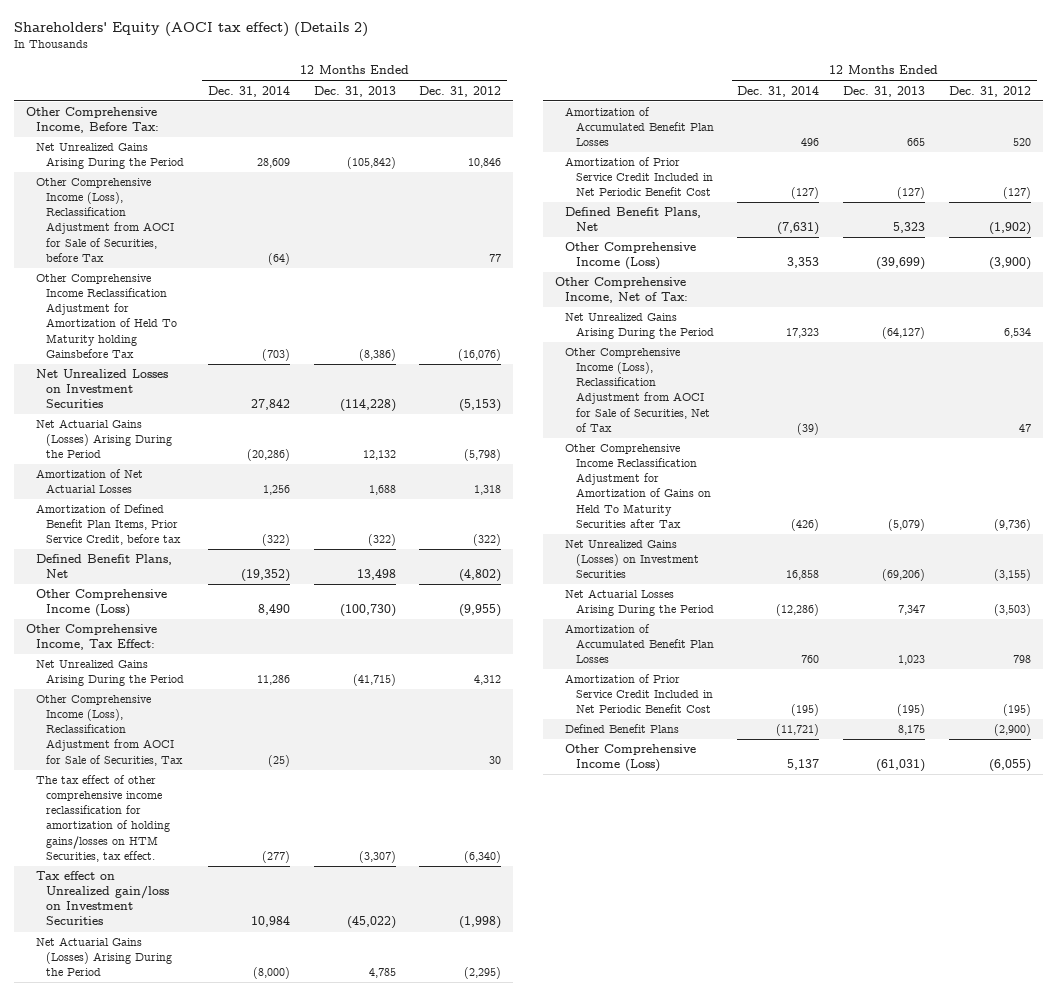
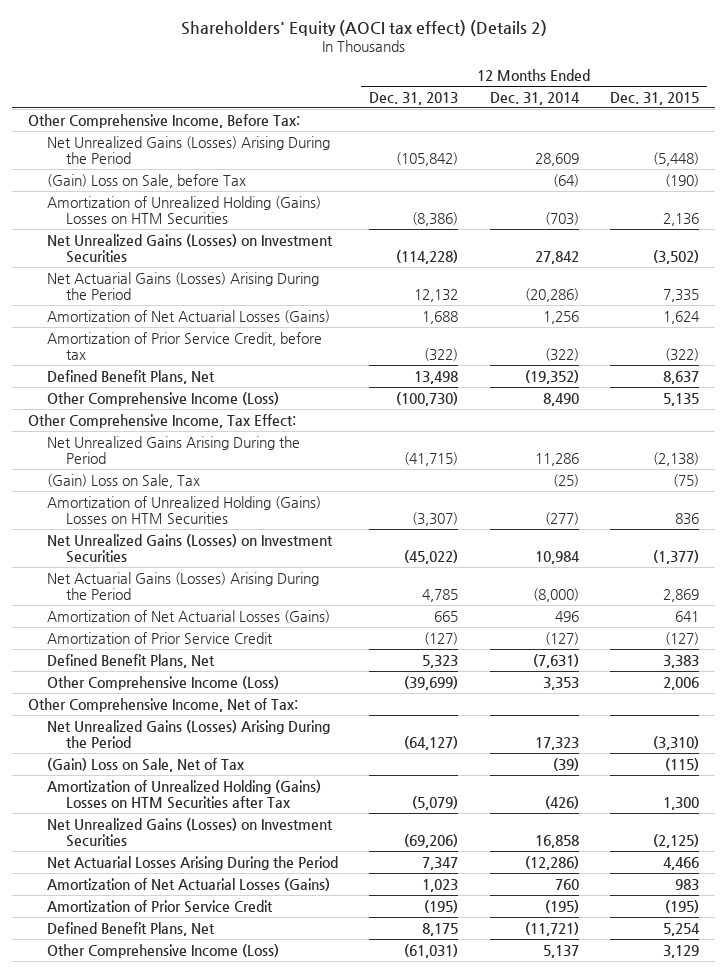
[419,85,502,97] Dec. 31, 2012 -> none
none -> [610,91,700,105] Dec. 31, 2015
[36,143,185,170] Net Unrealized Gains Arising During the Period -> [46,135,330,165] Net Unrealized Gains (Losses) Arising During the Period
[36,178,175,262] Other Comprehensive Income (Loss), Reclassification Adjustment from AOCI for Sale of Securities, before Tax -> [46,173,246,188] (Gain) Loss on Sale, before Tax
[36,274,178,358] Other Comprehensive Income Reclassification Adjustment for Amortization of Held To Maturity holding Gainsbefore Tax -> [46,195,321,225] Amortization of Unrealized Holding (Gains) Losses on HTM Securities
[36,369,169,409] Net Unrealized Losses on Investment Securities -> [46,233,333,264] Net Unrealized Gains (Losses) on Investment Securities
[36,469,144,494] Amortization of Net Actuarial Losses -> [46,309,330,323] Amortization of Net Actuarial Losses (Gains)
[36,504,182,546] Amortization of Defined Benefit Plan Items, Prior Service Credit, before tax -> [46,331,322,361] Amortization of Prior Service Credit, before tax
[36,695,184,766] Other Comprehensive Income (Loss), Reclassification Adjustment from AOCI for Sale of Securities, Tax -> [46,473,200,488] (Gain) Loss on Sale, Tax
[36,775,171,862] The tax effect of other comprehensive income reclassification for amortization of holding gains/losses on HTM Securities, tax effect. -> [46,495,321,525] Amortization of Unrealized Holding (Gains) Losses on HTM Securities
[36,871,170,926] Tax effect on Unrealized gain/loss on Investment Securities -> [46,533,333,564] Net Unrealized Gains (Losses) on Investment Securities
[565,107,714,147] Amortization of Accumulated Benefit Plan Losses -> [46,609,330,623] Amortization of Net Actuarial Losses (Gains)
[565,157,713,197] Amortization of Prior Service Credit Included in Net Periodic Benefit Cost -> [46,631,273,644] Amortization of Prior Service Credit
[565,313,714,340] Net Unrealized Gains Arising During the Period -> [46,719,330,749] Net Unrealized Gains (Losses) Arising During the Period
[565,348,710,432] Other Comprehensive Income (Loss), Reclassification Adjustment from AOCI for Sale of Securities, Net of Tax -> [46,757,245,772] (Gain) Loss on Sale, Net of Tax
[565,444,711,528] Other Comprehensive Income Reclassification Adjustment for Amortization of Gains on Held To Maturity Securities after Tax -> [46,779,321,810] Amortization of Unrealized Holding (Gains) Losses on HTM Securities after Tax
[565,624,714,664] Amortization of Accumulated Benefit Plan Losses -> [46,877,330,891] Amortization of Net Actuarial Losses (Gains)
[565,674,713,714] Amortization of Prior Service Credit Included in Net Periodic Benefit Cost -> [46,899,273,913] Amortization of Prior Service Credit
[565,724,680,734] Defined Benefit Plans -> [46,921,215,936] Defined Benefit Plans, Net

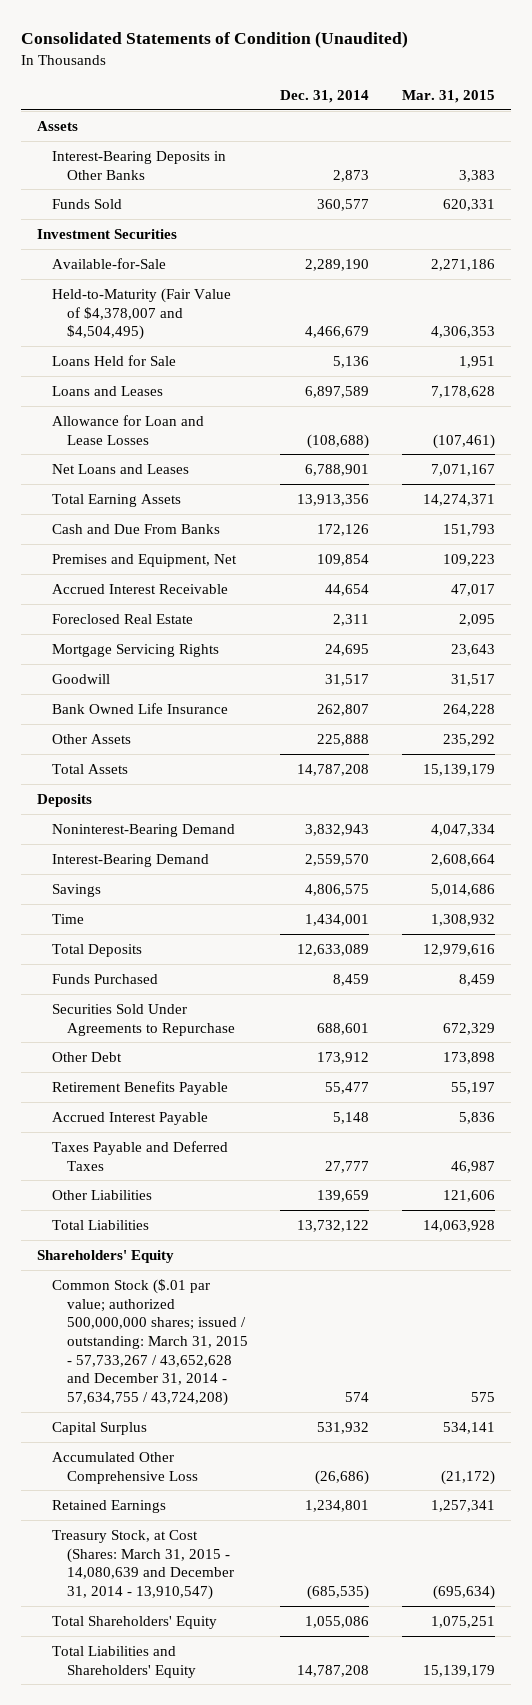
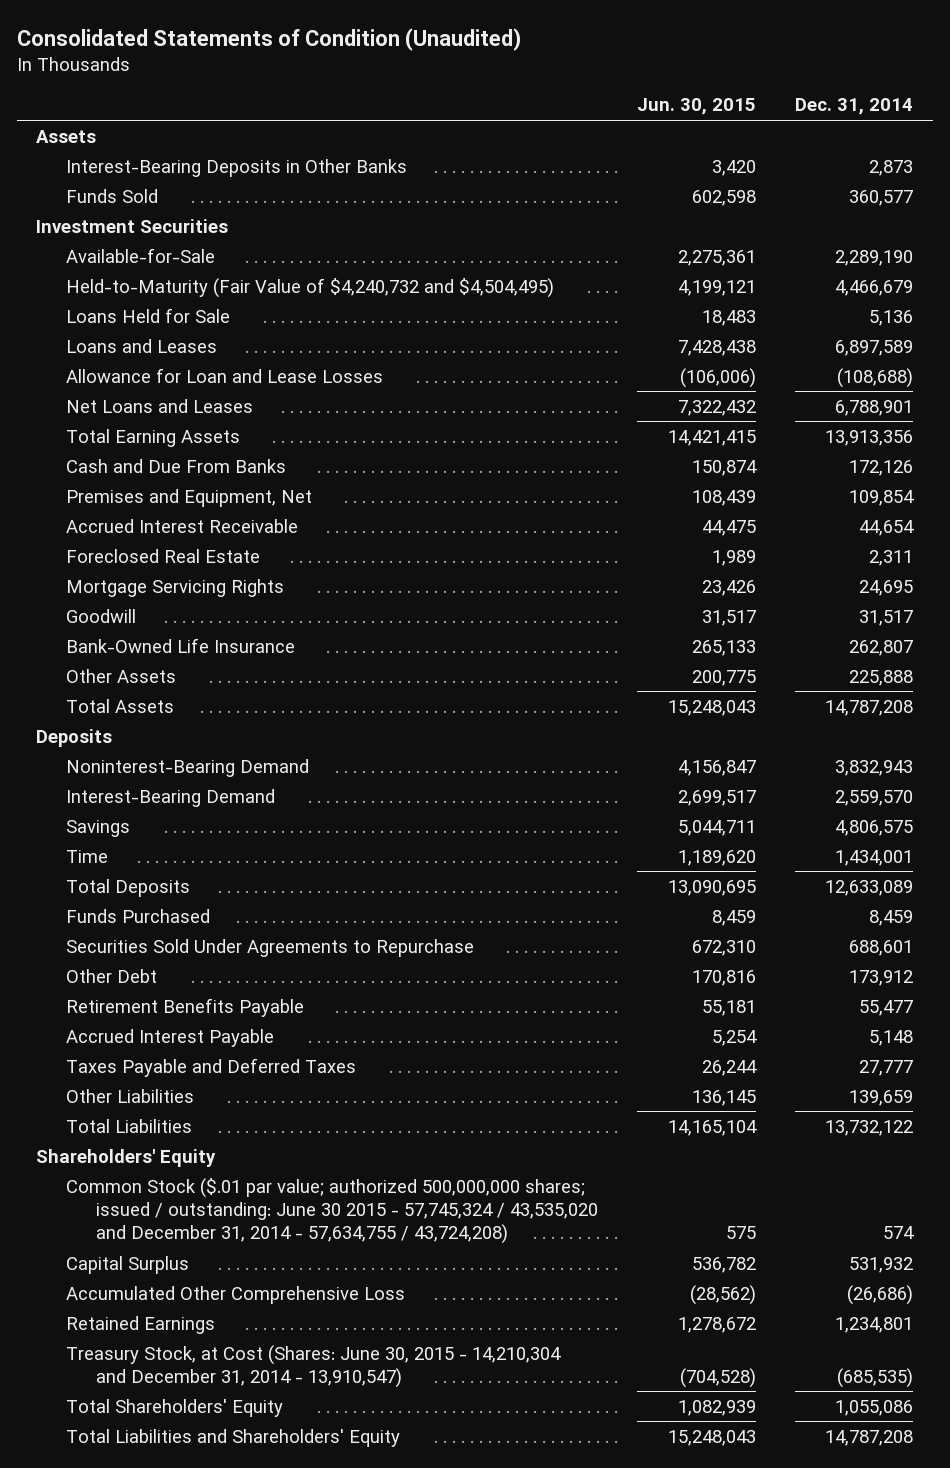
[401,89,495,103] Mar. 31, 2015 -> none
none -> [637,98,757,116] Jun. 30, 2015
[52,287,232,341] Held-to-Maturity (Fair Value of $4,378,007 and $4,504,495) -> [66,277,555,298] Held-to-Maturity (Fair Value of $4,240,732 and $4,504,495)
[52,702,229,714] Bank Owned Life Insurance -> [66,637,296,653] Bank-Owned Life Insurance
[52,1278,249,1407] Common Stock ($.01 par value; authorized 500,000,000 shares; issued / outstanding: March 31, 2015 - 57,733,267 / 43,652,628 and December 31, 2014 - 57,634,755 / 43,724,208) -> [66,1177,599,1245] Common Stock ($.01 par value; authorized 500,000,000 shares; issued / outstanding: June 30 2015 - 57,745,324 / 43,535,020 and December 31, 2014 - 57,634,755 / 43,724,208)
[52,1529,235,1600] Treasury Stock, at Cost (Shares: March 31, 2015 - 14,080,639 and December 31, 2014 - 13,910,547) -> [66,1344,562,1388] Treasury Stock, at Cost (Shares: June 30, 2015 - 14,210,304 and December 31, 2014 - 13,910,547)

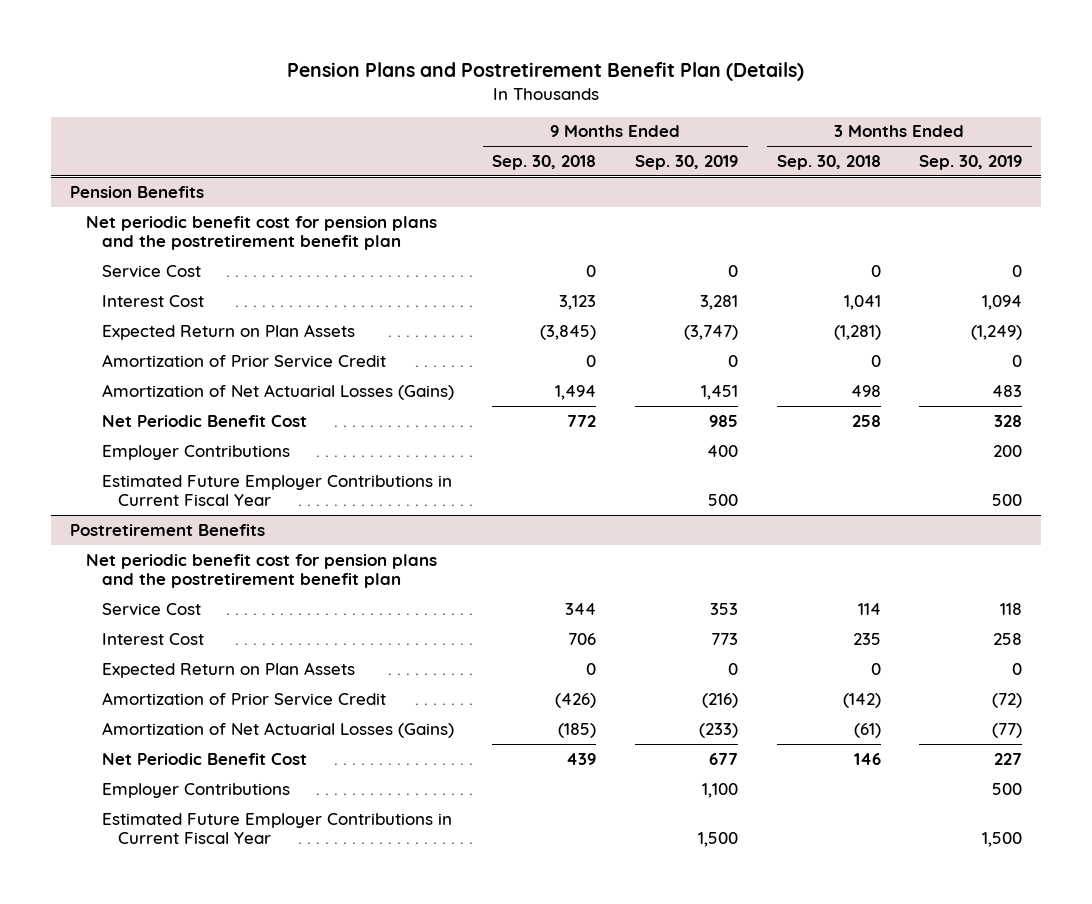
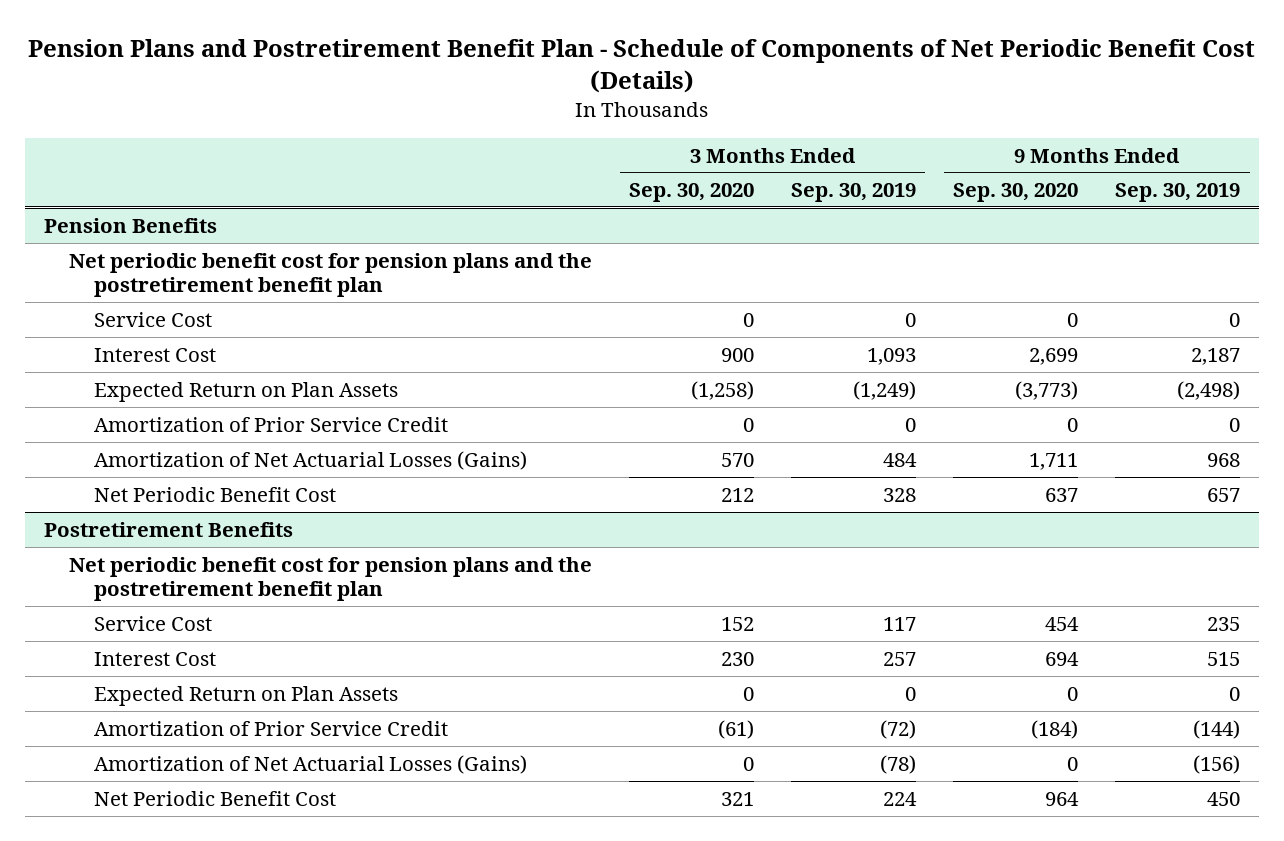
[286,61,804,81] Pension Plans and Postretirement Benefit Plan (Details) -> [27,39,1255,94] Pension Plans and Postretirement Benefit Plan - Schedule of Components of Net Periodic Benefit Cost (Details)
[492,155,597,171] Sep. 30, 2018 -> none
[776,155,881,171] Sep. 30, 2018 -> none
none -> [629,183,755,203] Sep. 30, 2020
none -> [953,183,1079,203] Sep. 30, 2020
[699,294,738,310] 3,281 -> [1191,347,1241,365] 2,187
[982,294,1023,310] 1,094 -> [867,347,917,365] 1,093
[683,324,738,340] (3,747) -> [1177,380,1241,400] (2,498)
[101,444,290,460] Employer Contributions -> none
[101,474,452,507] Estimated Future Employer Contributions in Current Fiscal Year -> none
[700,384,738,400] 1,451 -> [1207,452,1241,467] 968
[992,384,1023,397] 483 -> [883,452,918,467] 484
[708,414,738,427] 985 -> [1207,487,1241,502] 657
[709,602,738,615] 353 -> [1207,616,1241,631] 235
[1000,602,1023,615] 118 -> [883,616,917,631] 117
[710,632,738,645] 773 -> [1207,651,1241,666] 515
[993,632,1023,645] 258 -> [883,651,917,666] 257
[101,782,290,798] Employer Contributions -> none
[101,812,452,845] Estimated Future Employer Contributions in Current Fiscal Year -> none
[701,692,738,708] (216) -> [1193,719,1241,739] (144)
[698,722,738,738] (233) -> [1193,754,1241,774] (156)
[992,722,1023,738] (77) -> [880,754,917,774] (78)
[708,752,738,765] 677 -> [1207,791,1241,806] 450
[994,752,1023,765] 227 -> [883,791,918,806] 224

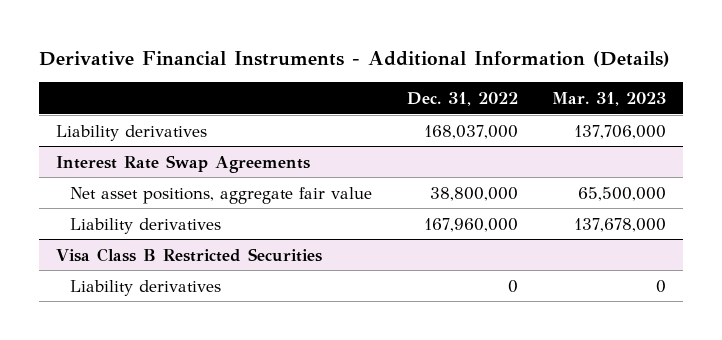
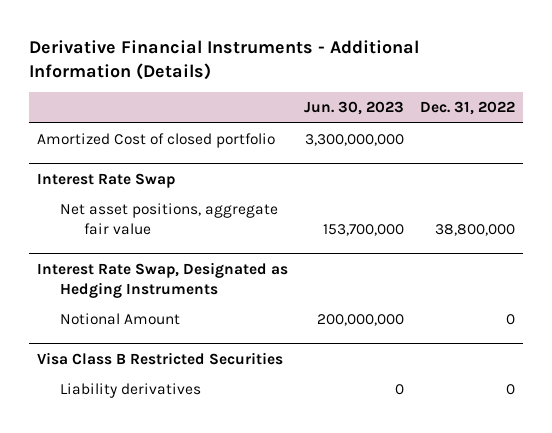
[551,91,666,106] Mar. 31, 2023 -> none
none -> [304,101,405,116] Jun. 30, 2023
[55,124,207,141] Liability derivatives -> none
none -> [36,133,275,149] Amortized Cost of closed portfolio
[55,154,310,173] Interest Rate Swap Agreements -> [36,172,175,188] Interest Rate Swap
[70,217,222,234] Liability derivatives -> none
none -> [36,261,288,298] Interest Rate Swap, Designated as Hedging Instruments
none -> [60,313,181,326] Notional Amount

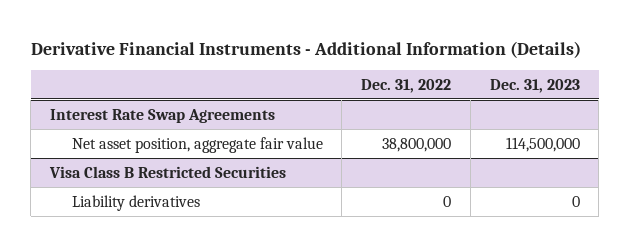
[304,101,405,116] Jun. 30, 2023 -> none
none -> [489,78,580,93] Dec. 31, 2023
[36,133,275,149] Amortized Cost of closed portfolio -> none
[36,261,288,298] Interest Rate Swap, Designated as Hedging Instruments -> none
[60,313,181,326] Notional Amount -> none
[36,172,175,188] Interest Rate Swap -> [49,108,275,123] Interest Rate Swap Agreements
[60,203,279,235] Net asset positions, aggregate fair value -> [71,136,323,153] Net asset position, aggregate fair value

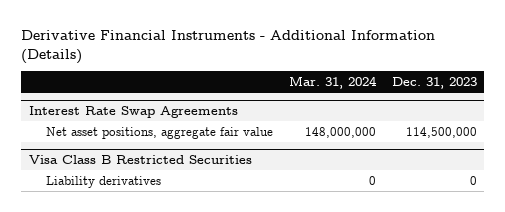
[361,78,452,93] Dec. 31, 2022 -> none
none -> [289,75,378,89] Mar. 31, 2024
[71,136,323,153] Net asset position, aggregate fair value -> [46,126,274,139] Net asset positions, aggregate fair value

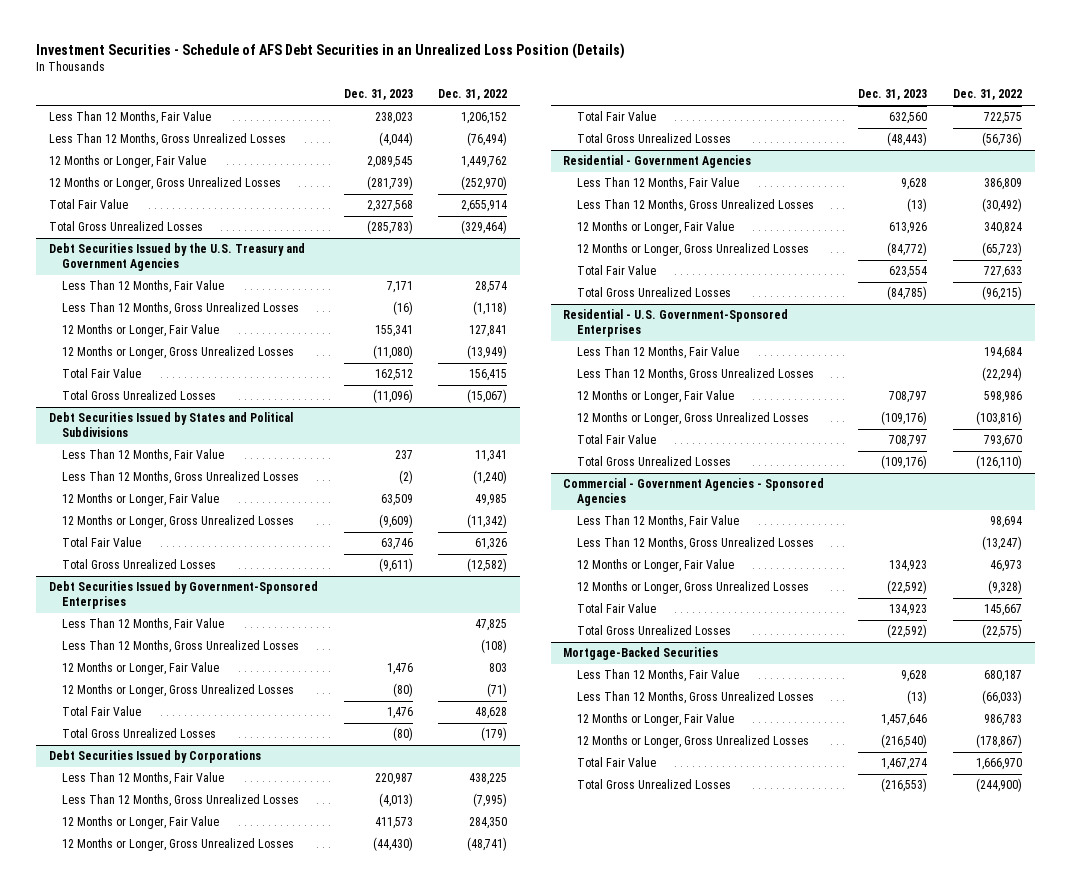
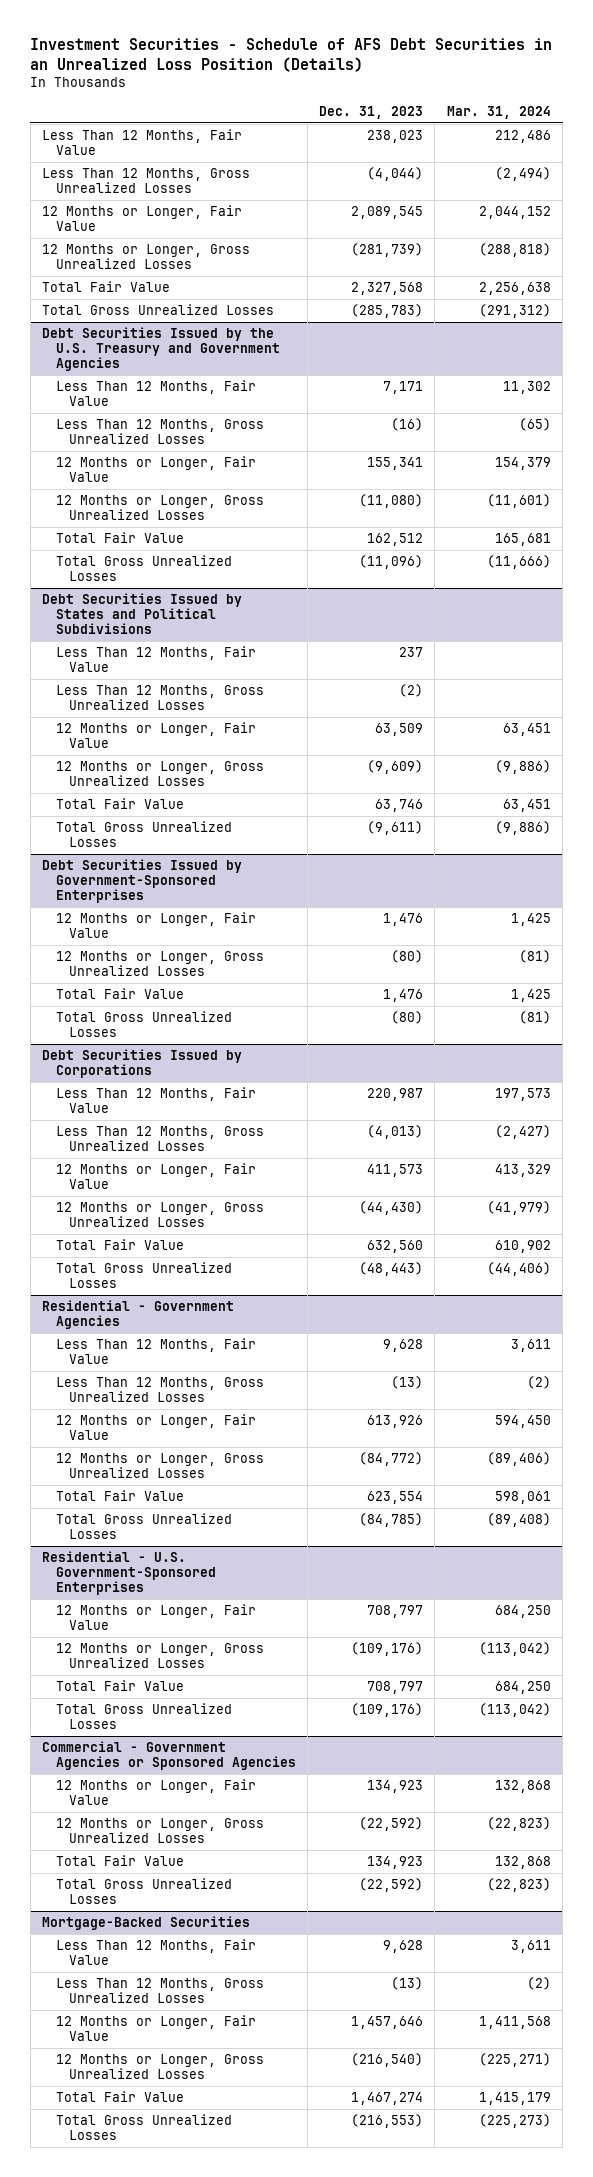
[438,89,508,101] Dec. 31, 2022 -> none
none -> [446,106,551,120] Mar. 31, 2024
[61,618,224,632] Less Than 12 Months, Fair Value -> none
[61,640,299,654] Less Than 12 Months, Gross Unrealized Losses -> none
[576,346,739,360] Less Than 12 Months, Fair Value -> none
[576,368,814,382] Less Than 12 Months, Gross Unrealized Losses -> none
[576,515,739,529] Less Than 12 Months, Fair Value -> none
[576,537,814,551] Less Than 12 Months, Gross Unrealized Losses -> none
[563,478,825,506] Commercial - Government Agencies - Sponsored Agencies -> [41,1741,296,1771] Commercial - Government Agencies or Sponsored Agencies

